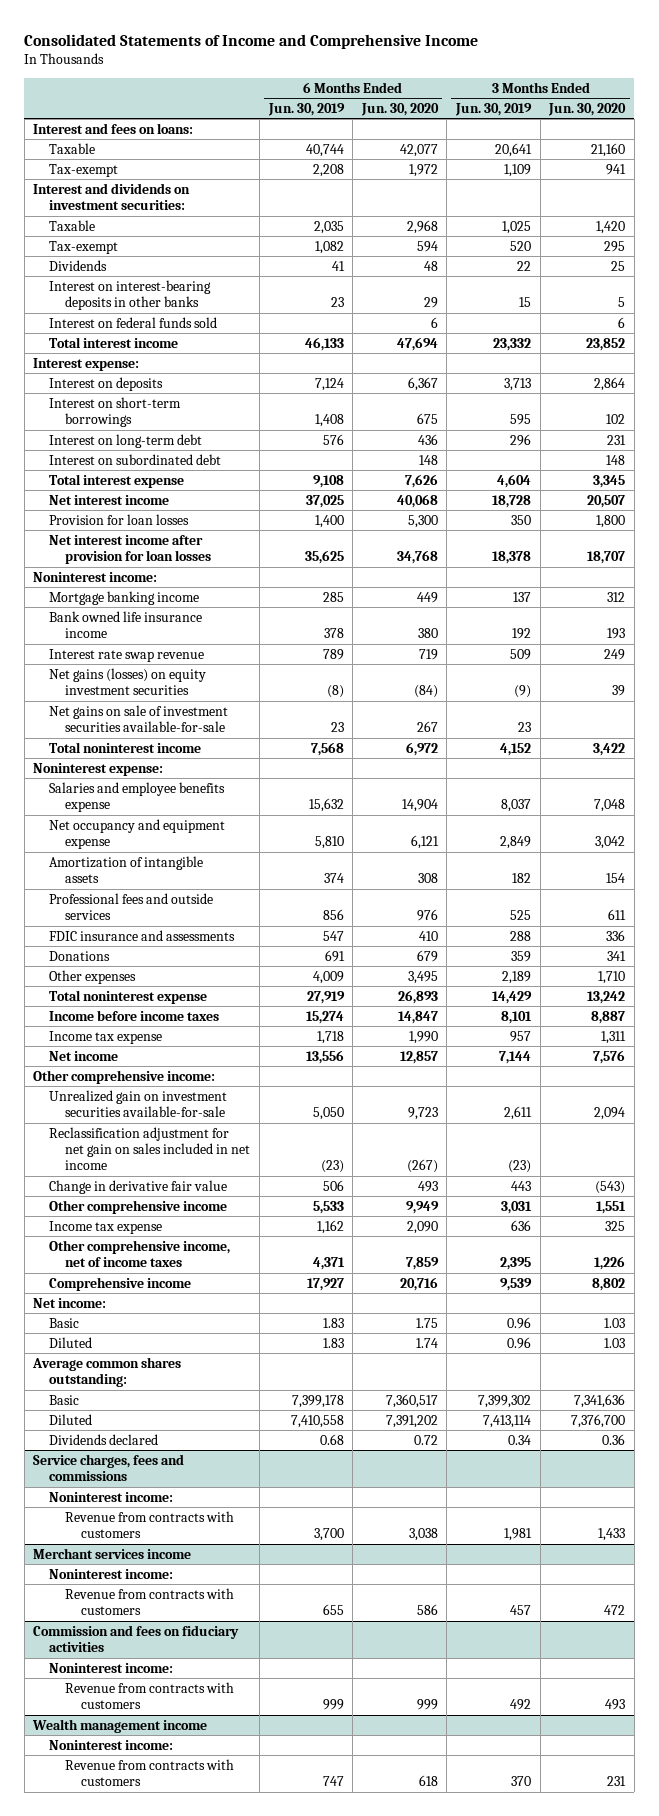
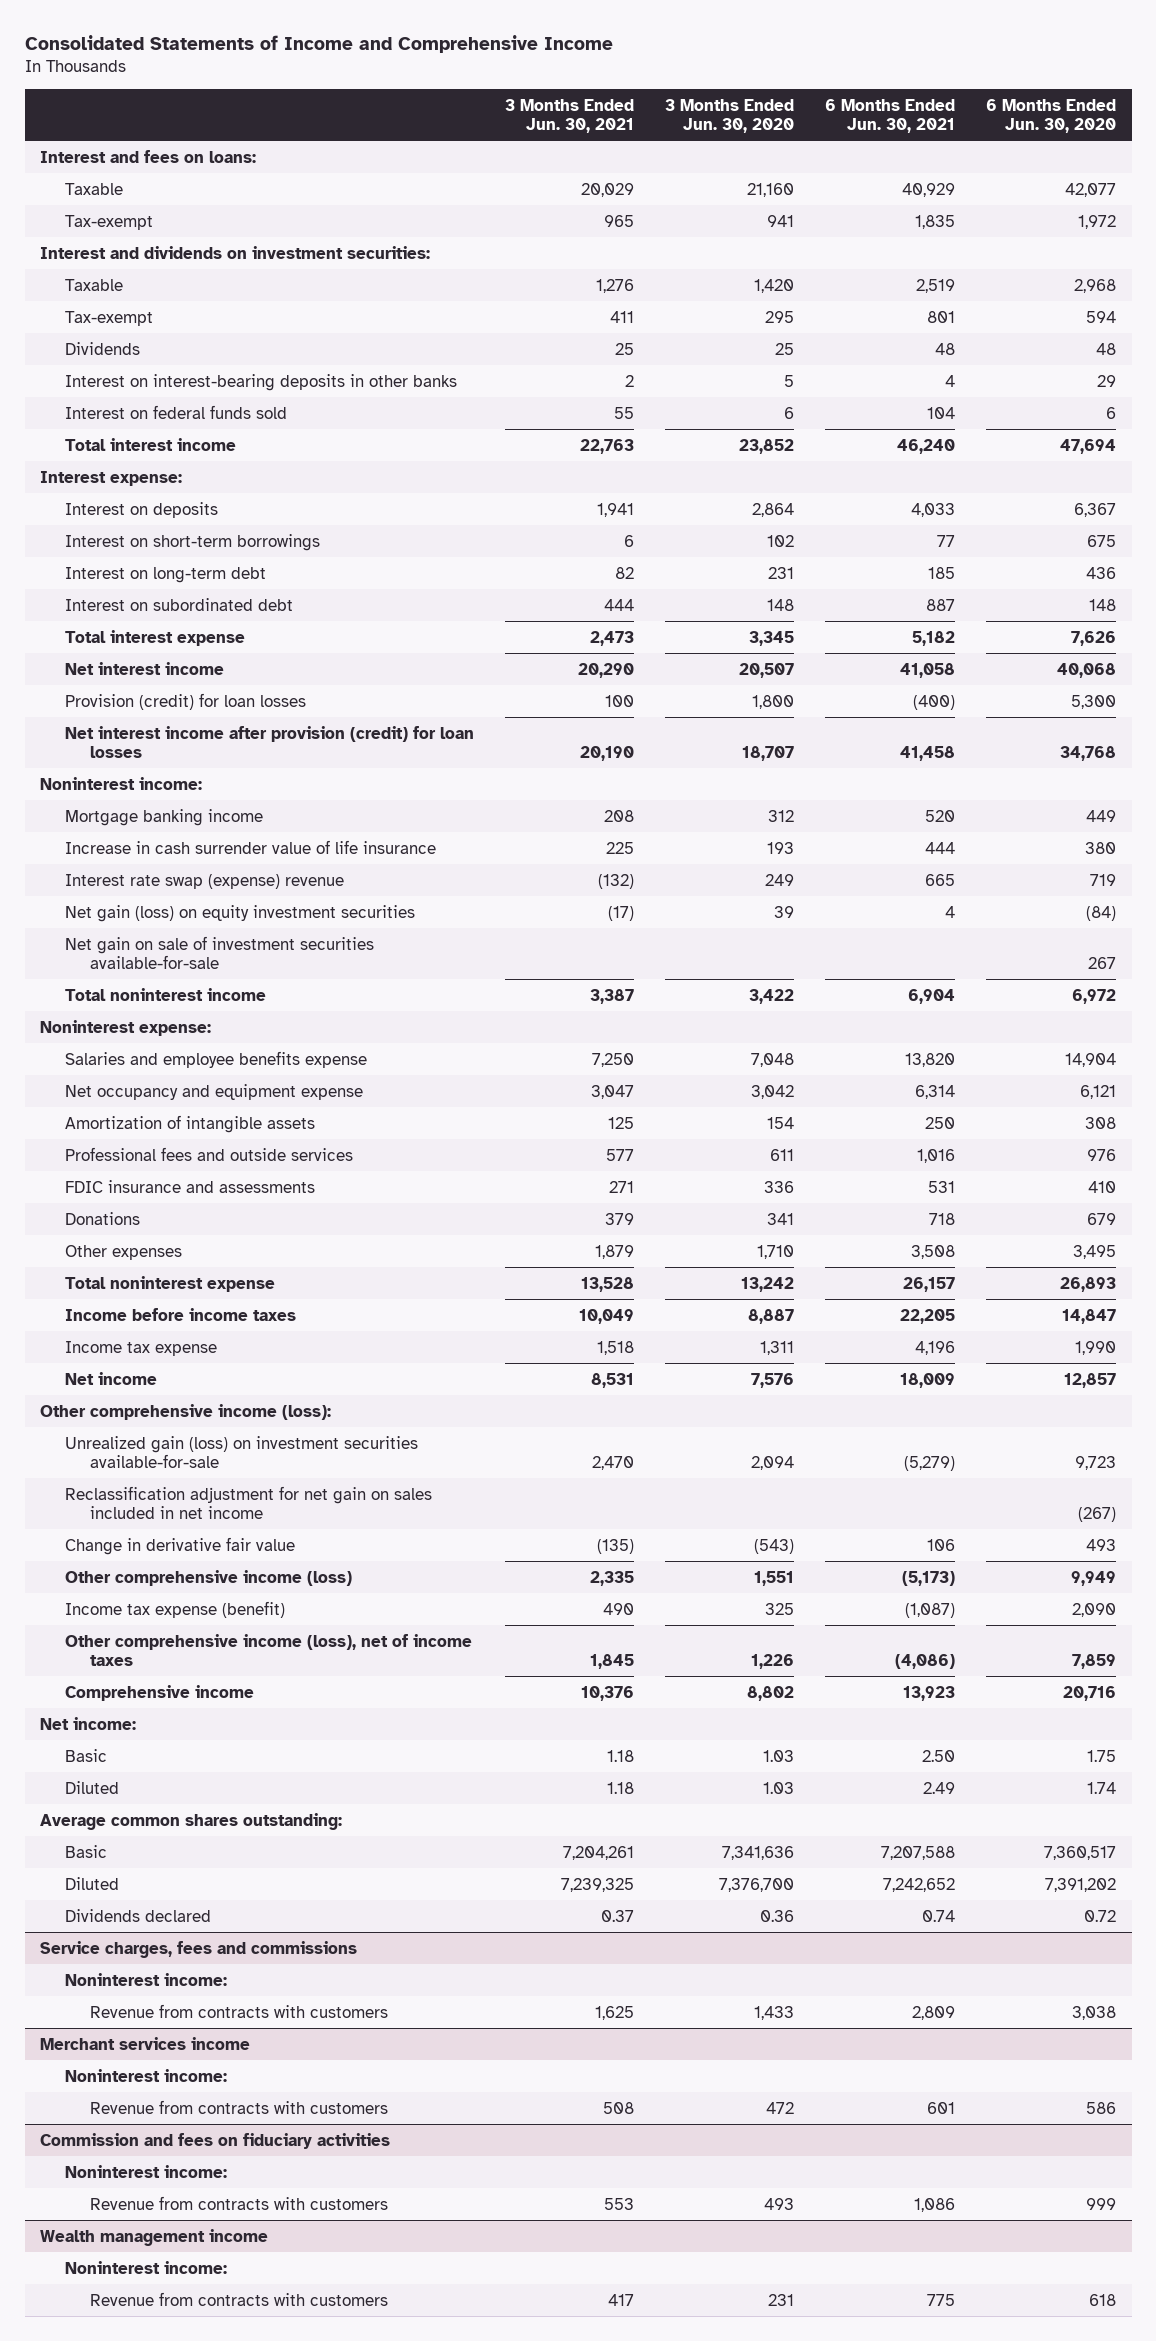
[267,102,345,116] Jun. 30, 2019 -> none
[455,102,533,116] Jun. 30, 2019 -> none
none -> [505,98,635,133] 3 Months Ended Jun. 30, 2021
none -> [825,98,956,133] 6 Months Ended Jun. 30, 2021
[49,513,190,525] Provision for loan losses -> [65,692,307,710] Provision (credit) for loan losses
[49,534,212,565] Net interest income after provision for loan losses -> [65,725,475,758] Net interest income after provision (credit) for loan losses
[49,610,203,639] Bank owned life insurance income -> [65,839,437,854] Increase in cash surrender value of life insurance
[49,648,205,662] Interest rate swap revenue -> [65,873,345,889] Interest rate swap (expense) revenue
[49,667,207,696] Net gains (losses) on equity investment securities -> [65,904,416,922] Net gain (loss) on equity investment securities
[49,704,229,733] Net gains on sale of investment securities available-for-sale -> [65,935,375,969] Net gain on sale of investment securities available-for-sale
[33,1069,216,1084] Other comprehensive income: -> [40,1403,332,1420] Other comprehensive income (loss):
[49,1089,228,1118] Unrealized gain on investment securities available-for-sale -> [65,1435,419,1468] Unrealized gain (loss) on investment securities available-for-sale
[49,1199,228,1214] Other comprehensive income -> [65,1569,353,1586] Other comprehensive income (loss)
[49,1220,163,1234] Income tax expense -> [65,1600,286,1618] Income tax expense (benefit)
[49,1239,231,1268] Other comprehensive income, net of income taxes -> [65,1633,473,1666] Other comprehensive income (loss), net of income taxes

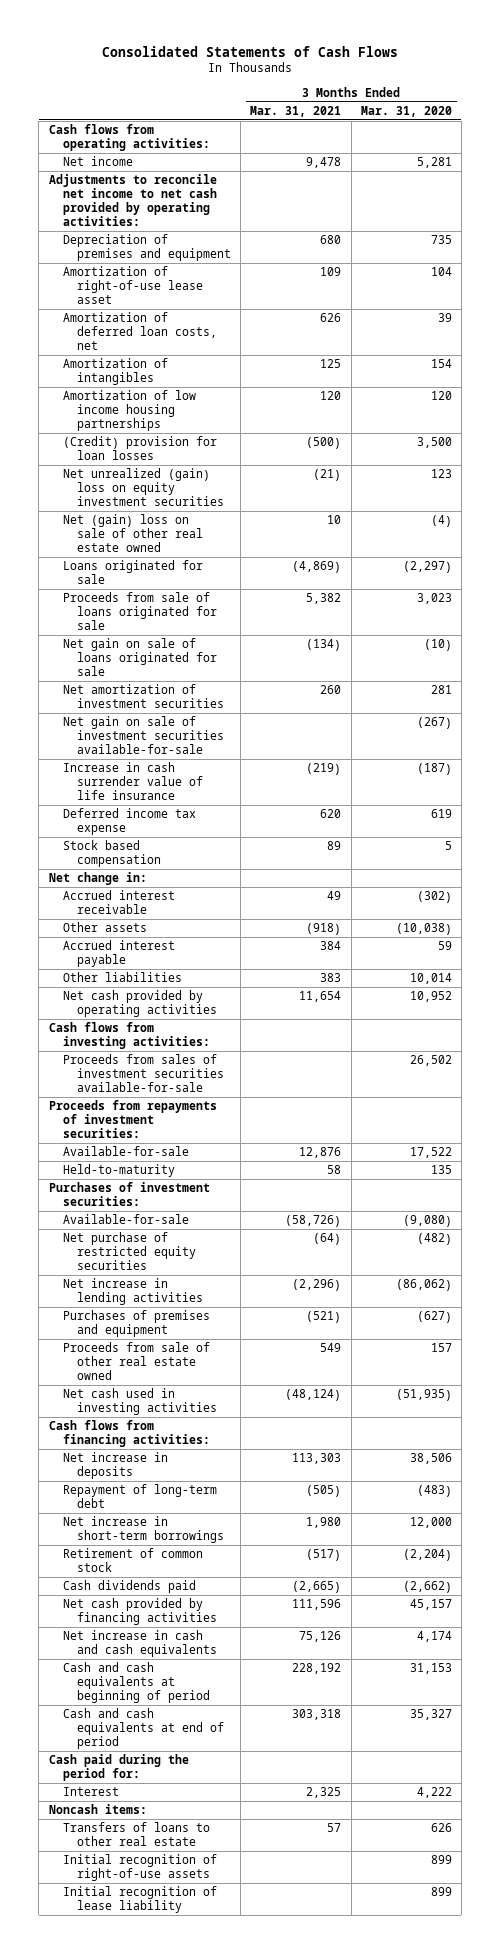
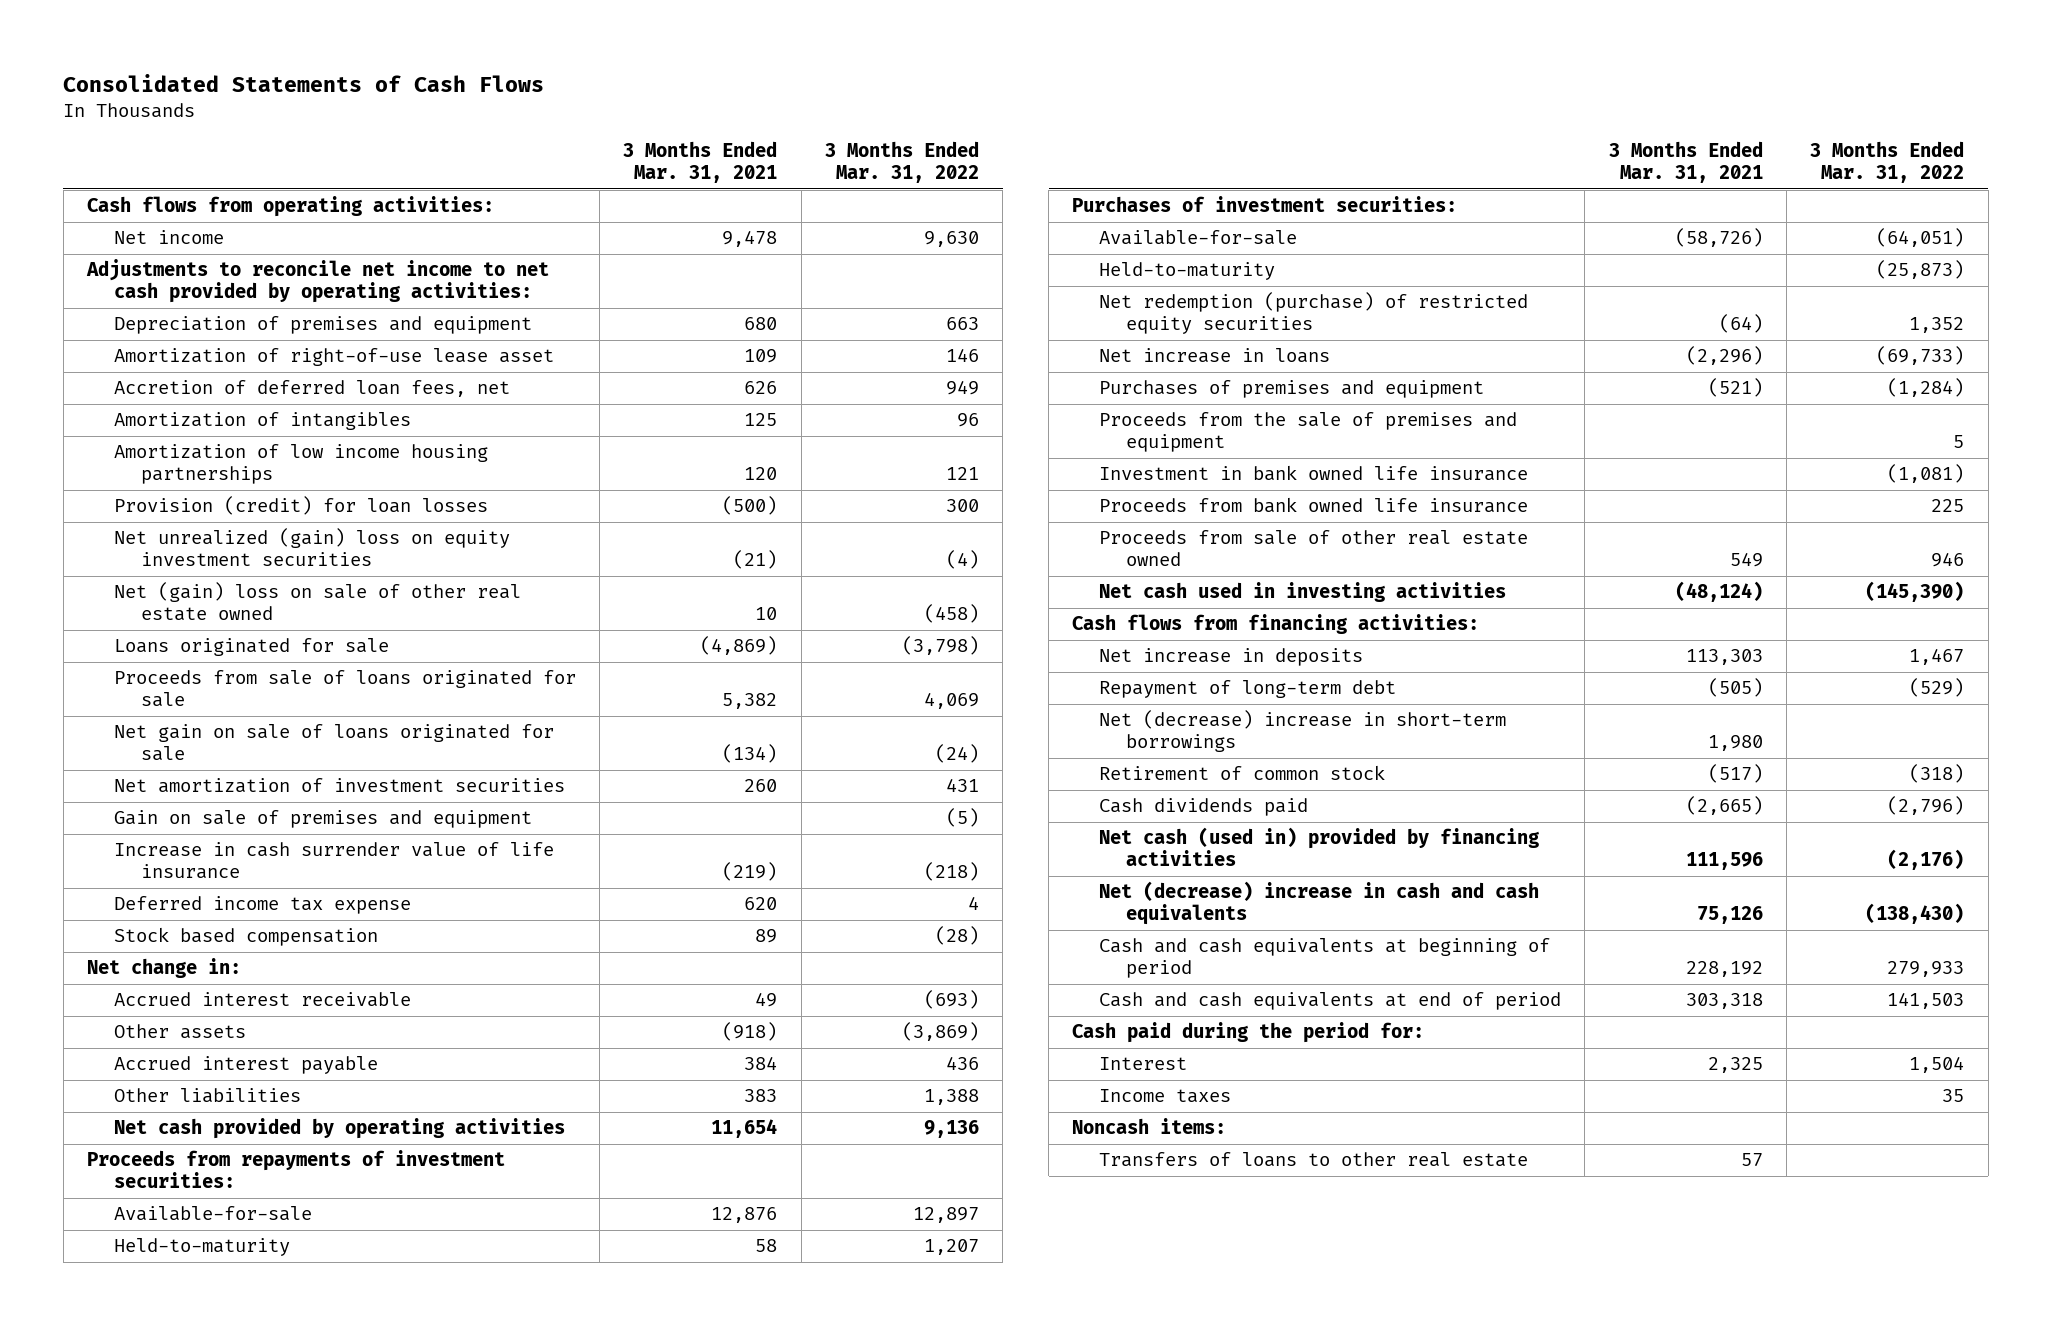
[360,105,452,117] Mar. 31, 2020 -> none
none -> [824,141,979,184] 3 Months Ended Mar. 31, 2022
[62,312,218,351] Amortization of deferred loan costs, net -> [113,380,510,398] Accretion of deferred loan fees, net
[62,436,217,461] (Credit) provision for loan losses -> [113,496,488,516] Provision (credit) for loan losses
[62,716,225,755] Net gain on sale of investment securities available-for-sale -> none
none -> [113,810,532,829] Gain on sale of premises and equipment
[48,1022,210,1050] Cash flows from investing activities: -> none
[62,1054,225,1093] Proceeds from sales of investment securities available-for-sale -> none
none -> [1099,262,1276,281] Held-to-maturity
[62,1232,197,1271] Net purchase of restricted equity securities -> [1099,292,1529,335] Net redemption (purchase) of restricted equity securities
[62,1278,204,1306] Net increase in lending activities -> [1099,348,1331,364] Net increase in loans
none -> [1099,412,1518,453] Proceeds from the sale of premises and equipment
none -> [1099,465,1529,482] Investment in bank owned life insurance
none -> [1099,497,1529,514] Proceeds from bank owned life insurance
[62,1516,225,1544] Net increase in short-term borrowings -> [1099,710,1507,753] Net (decrease) increase in short-term borrowings
[62,1598,218,1626] Net cash provided by financing activities -> [1099,827,1540,867] Net cash (used in) provided by financing activities
[62,1630,218,1658] Net increase in cash and cash equivalents -> [1099,881,1540,926] Net (decrease) increase in cash and cash equivalents
none -> [1099,1089,1232,1104] Income taxes
[62,1854,217,1882] Initial recognition of right-of-use assets -> none
[62,1886,217,1914] Initial recognition of lease liability -> none

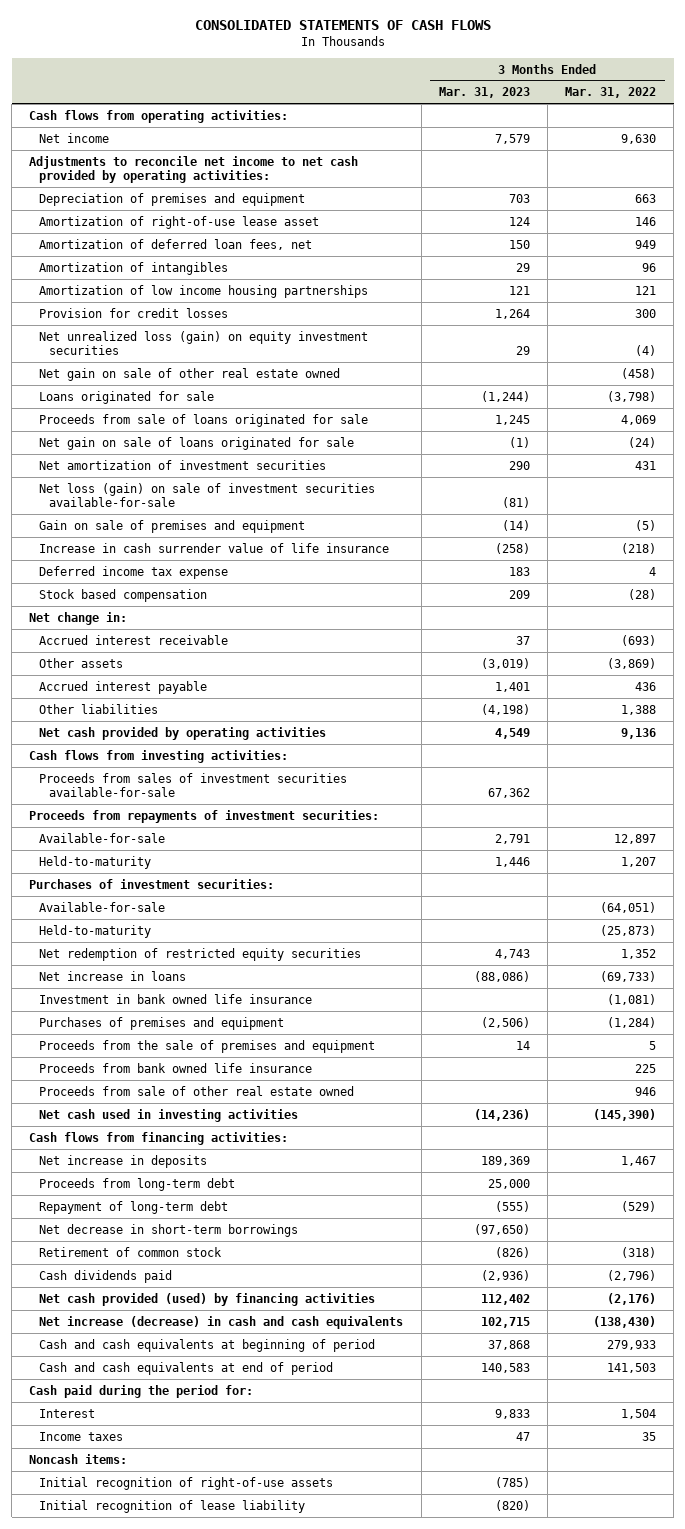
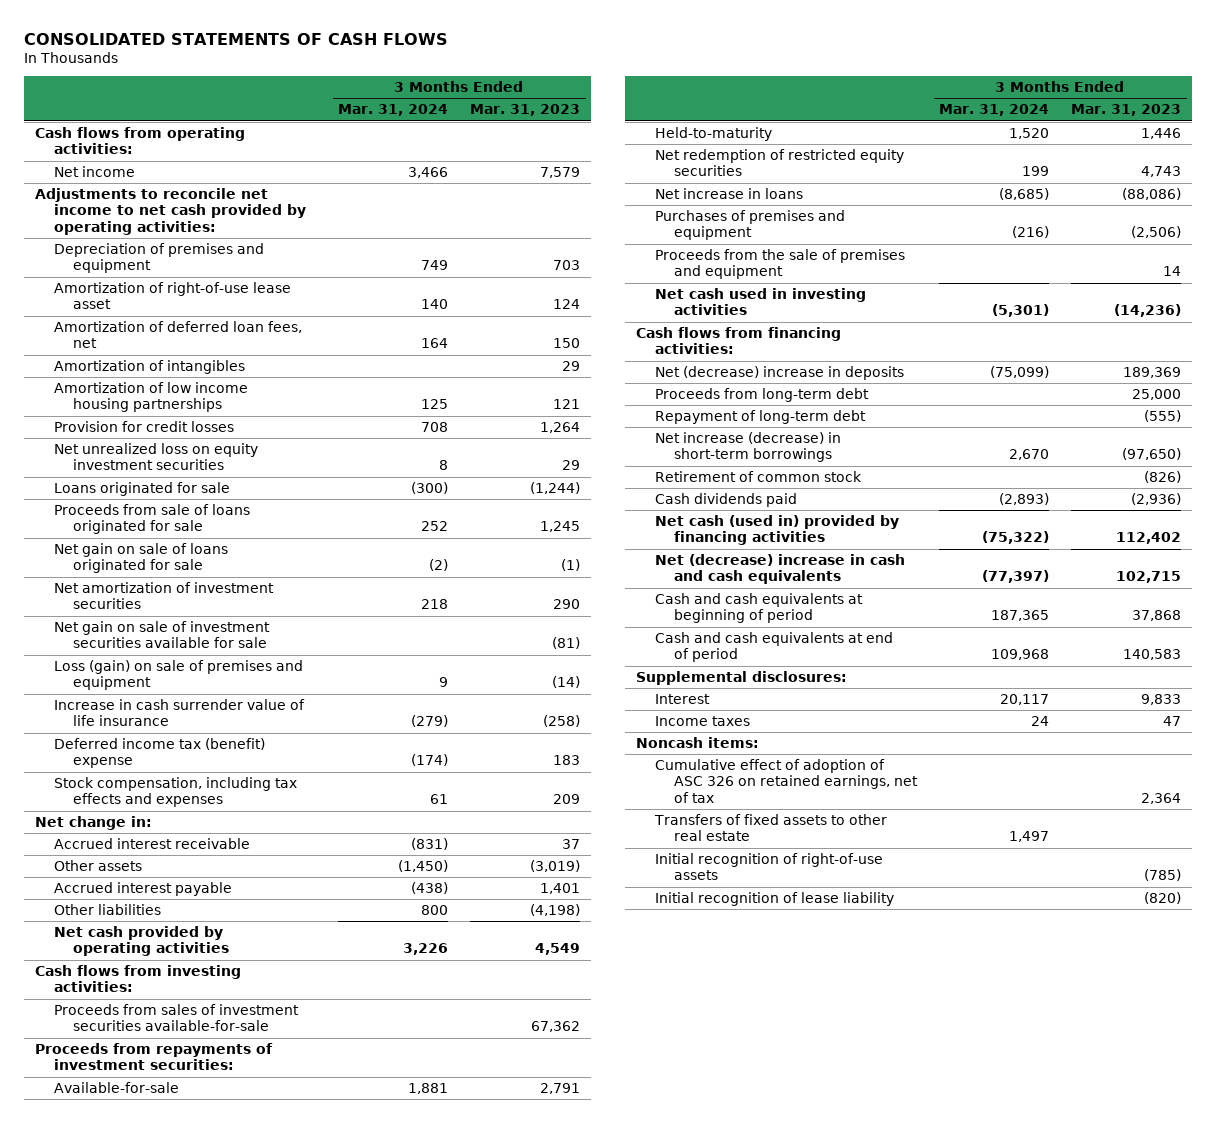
[564,87,656,99] Mar. 31, 2022 -> none
none -> [338,104,449,117] Mar. 31, 2024
[39,367,341,381] Net gain on sale of other real estate owned -> none
[39,330,369,356] Net unrealized loss (gain) on equity investment securities -> [53,443,258,471] Net unrealized loss on equity investment securities
[39,482,376,508] Net loss (gain) on sale of investment securities available-for-sale -> [53,621,270,649] Net gain on sale of investment securities available for sale
[39,519,306,533] Gain on sale of premises and equipment -> [53,660,303,691] Loss (gain) on sale of premises and equipment
[39,565,229,579] Deferred income tax expense -> [53,738,265,769] Deferred income tax (benefit) expense
[39,588,208,602] Stock based compensation -> [53,777,297,808] Stock compensation, including tax effects and expenses
[29,878,275,889] Purchases of investment securities: -> none
[39,901,166,912] Available-for-sale -> none
[39,924,152,938] Held-to-maturity -> none
[39,993,313,1004] Investment in bank owned life insurance -> none
[39,1062,313,1073] Proceeds from bank owned life insurance -> none
[39,1085,355,1096] Proceeds from sale of other real estate owned -> none
[39,1154,208,1168] Net increase in deposits -> [655,366,905,381] Net (decrease) increase in deposits
[39,1223,299,1237] Net decrease in short-term borrowings -> [655,432,842,463] Net increase (decrease) in short-term borrowings
[39,1292,376,1306] Net cash provided (used) by financing activities -> [655,515,900,546] Net cash (used in) provided by financing activities
[39,1315,404,1329] Net increase (decrease) in cash and cash equivalents -> [655,554,906,585] Net (decrease) increase in cash and cash equivalents
[29,1384,254,1398] Cash paid during the period for: -> none
none -> [635,671,847,686] Supplemental disclosures:
none -> [655,759,919,803] Cumulative effect of adoption of ASC 326 on retained earnings, net of tax
none -> [654,814,888,842] Transfers of fixed assets to other real estate

